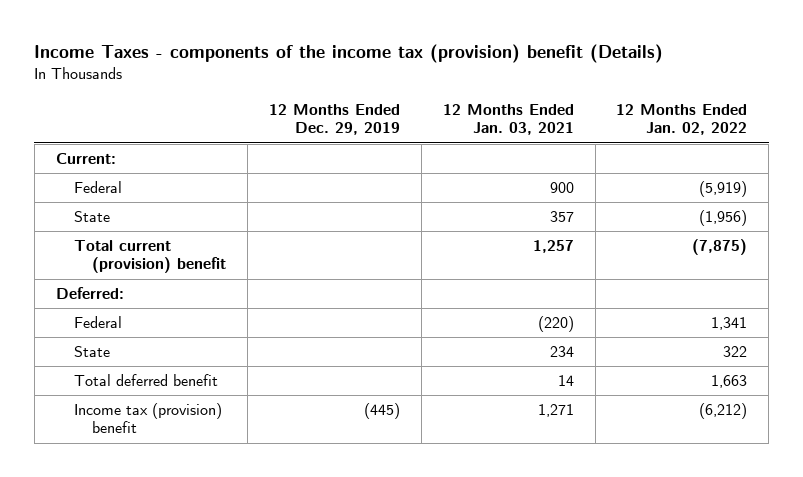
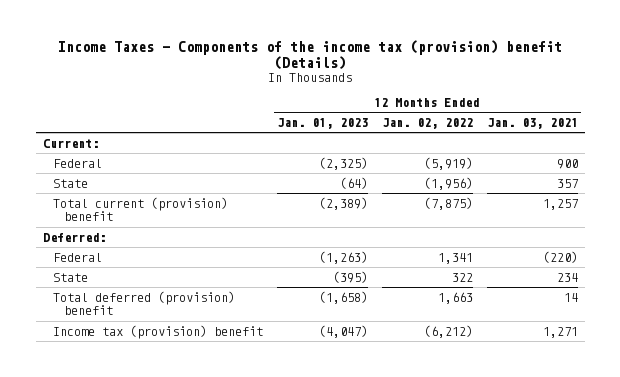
[34,44,664,64] Income Taxes - components of the income tax (provision) benefit (Details) -> [58,39,563,70] Income Taxes - Components of the income tax (provision) benefit (Details)
[268,104,400,136] 12 Months Ended Dec. 29, 2019 -> none
none -> [277,118,369,130] Jan. 01, 2023
[73,374,218,387] Total deferred benefit -> [53,290,236,316] Total deferred (provision) benefit

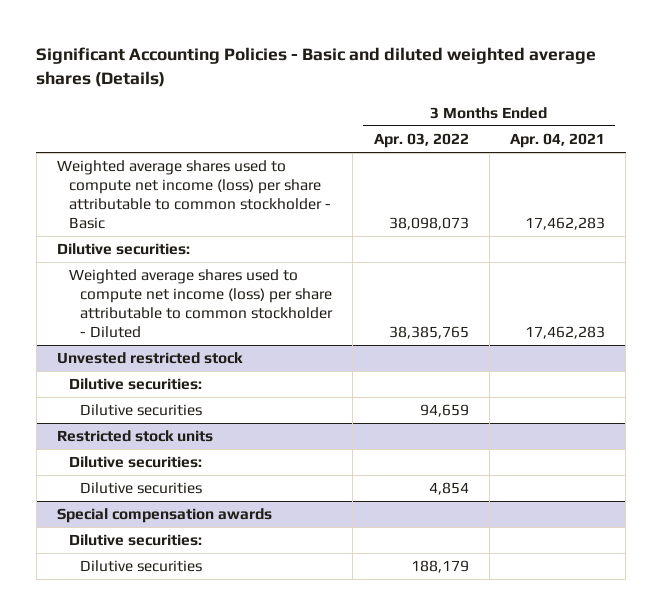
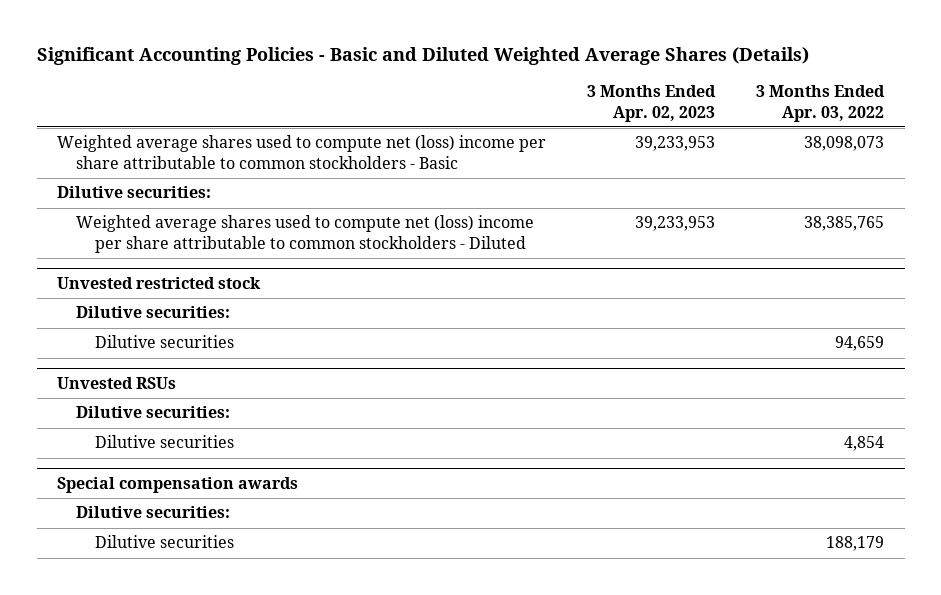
[36,47,597,88] Significant Accounting Policies - Basic and diluted weighted average shares (Details) -> [36,47,809,66] Significant Accounting Policies - Basic and Diluted Weighted Average Shares (Details)
[510,133,606,149] Apr. 04, 2021 -> none
none -> [587,85,717,122] 3 Months Ended Apr. 02, 2023
[56,160,331,230] Weighted average shares used to compute net income (loss) per share attributable to common stockholder - Basic -> [57,135,547,169] Weighted average shares used to compute net (loss) income per share attributable to common stockholders - Basic
[68,269,334,339] Weighted average shares used to compute net income (loss) per share attributable to common stockholder - Diluted -> [76,215,535,253] Weighted average shares used to compute net (loss) income per share attributable to common stockholders - Diluted
[56,430,213,443] Restricted stock units -> [57,376,177,389] Unvested RSUs

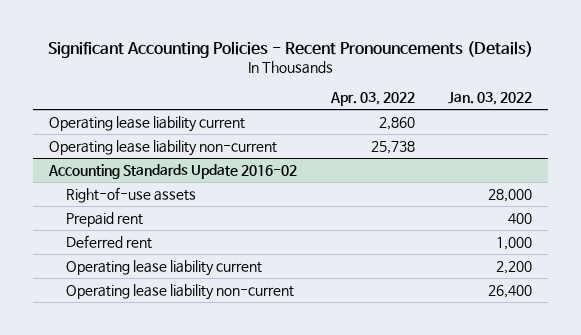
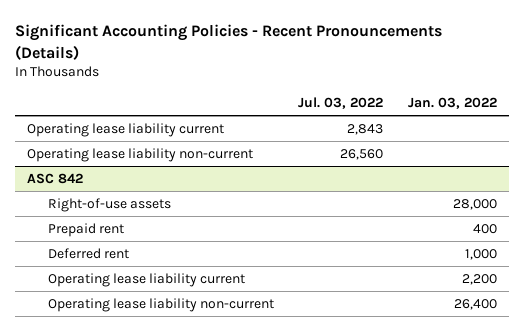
[329,92,415,107] Apr. 03, 2022 -> none
none -> [298,97,384,110] Jul. 03, 2022
[48,163,298,179] Accounting Standards Update 2016-02 -> [27,173,84,185] ASC 842

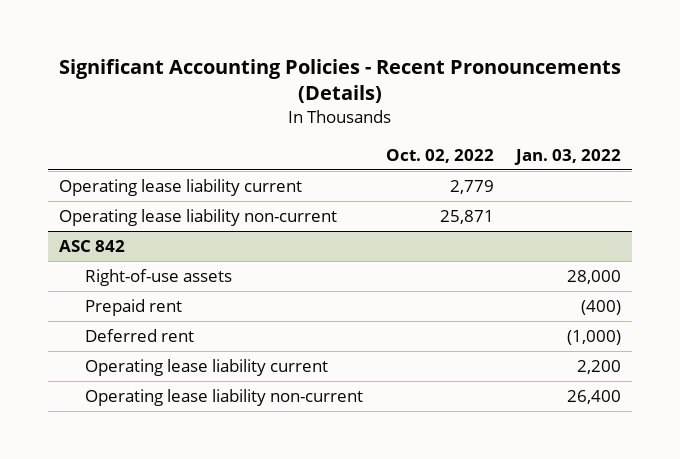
[298,97,384,110] Jul. 03, 2022 -> none
none -> [385,149,494,164] Oct. 02, 2022
[472,224,497,235] 400 -> [581,299,622,315] (400)
[464,249,497,261] 1,000 -> [567,329,622,345] (1,000)

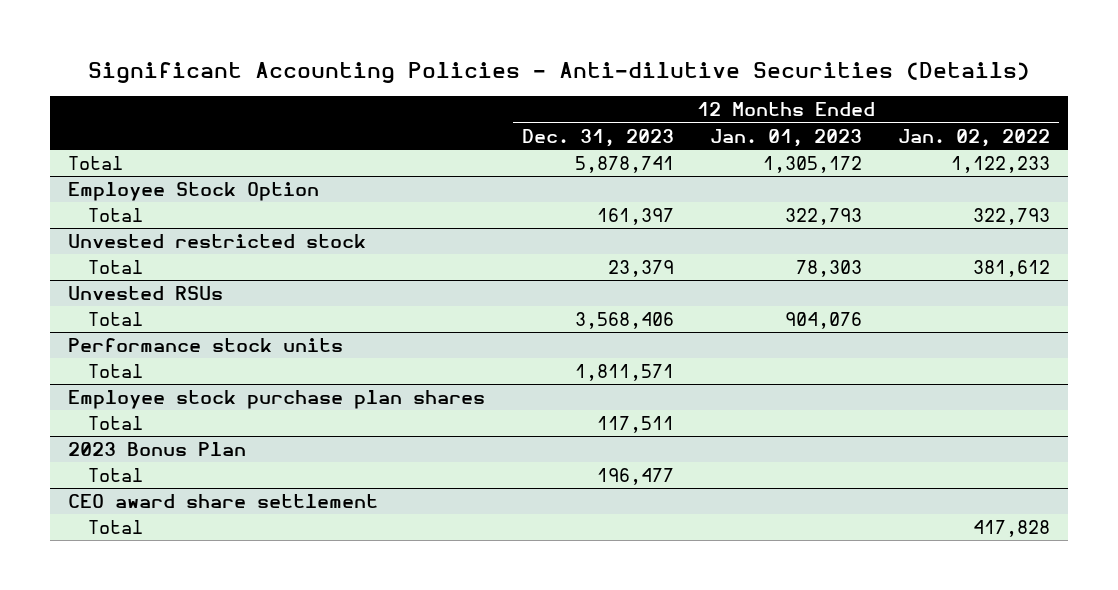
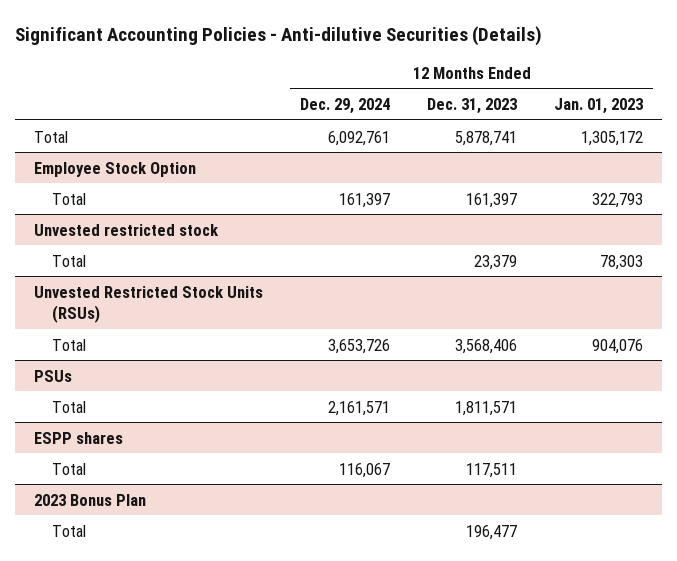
[898,128,1051,147] Jan. 02, 2022 -> none
none -> [299,98,390,115] Dec. 29, 2024
[68,286,224,301] Unvested RSUs -> [33,285,263,324] Unvested Restricted Stock Units (RSUs)
[68,338,344,353] Performance stock units -> [33,369,72,382] PSUs
[68,390,486,410] Employee stock purchase plan shares -> [33,431,123,444] ESPP shares
[68,494,379,509] CEO award share settlement -> none
[87,520,143,535] Total -> none

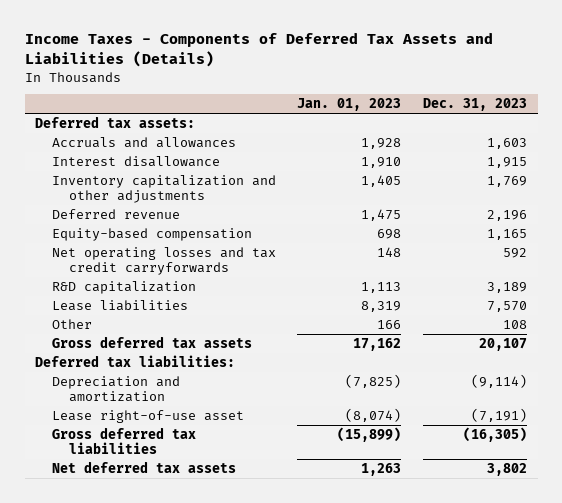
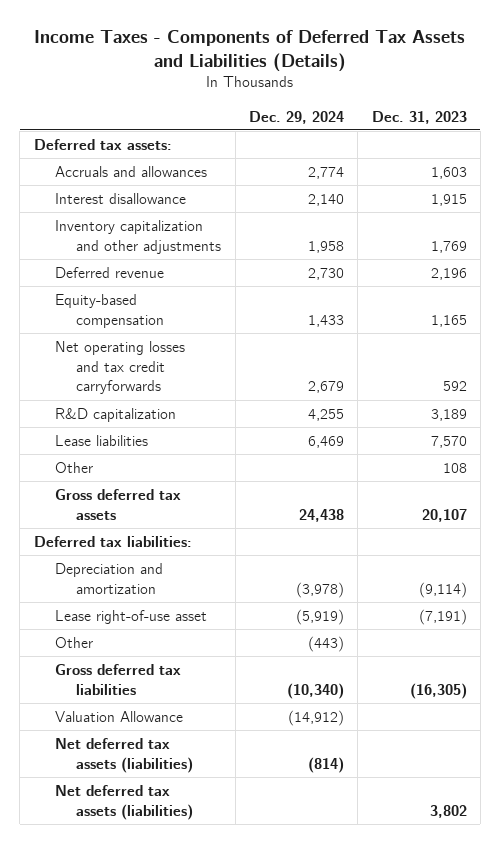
[297,98,402,112] Jan. 01, 2023 -> none
none -> [248,110,344,124] Dec. 29, 2024
none -> [54,636,93,648] Other
none -> [54,710,183,722] Valuation Allowance
none -> [54,737,194,773] Net deferred tax assets (liabilities)
[51,461,236,474] Net deferred tax assets -> [54,784,194,820] Net deferred tax assets (liabilities)

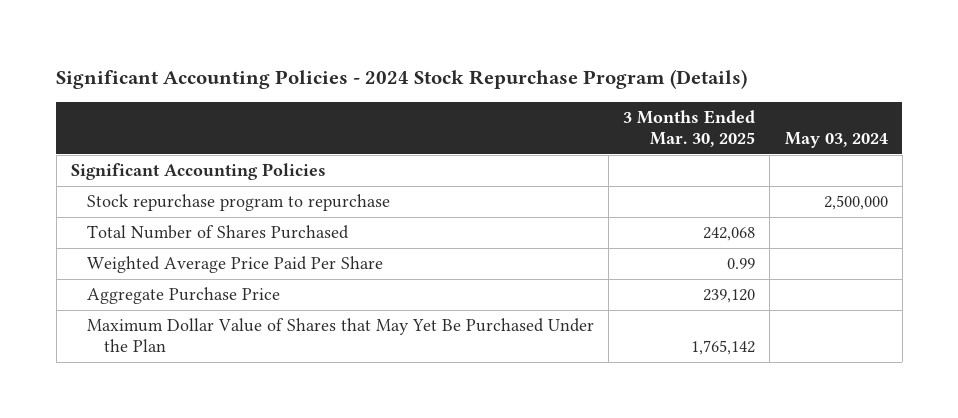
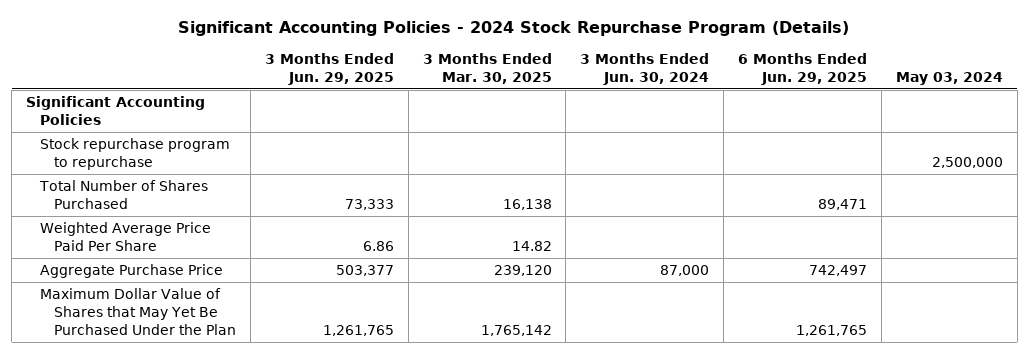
none -> [264,52,394,85] 3 Months Ended Jun. 29, 2025
none -> [580,52,710,85] 3 Months Ended Jun. 30, 2024
none -> [738,52,868,85] 6 Months Ended Jun. 29, 2025
[703,227,756,242] 242,068 -> [502,198,552,210] 16,138
[727,258,756,270] 0.99 -> [511,240,552,251] 14.82

